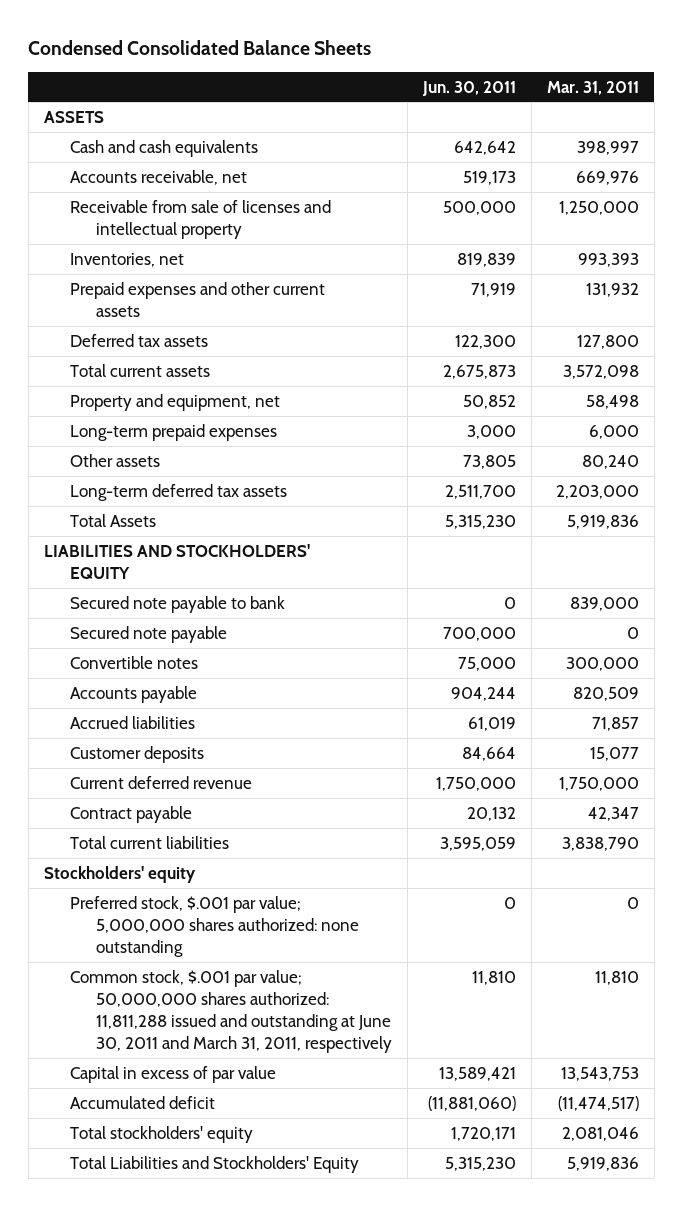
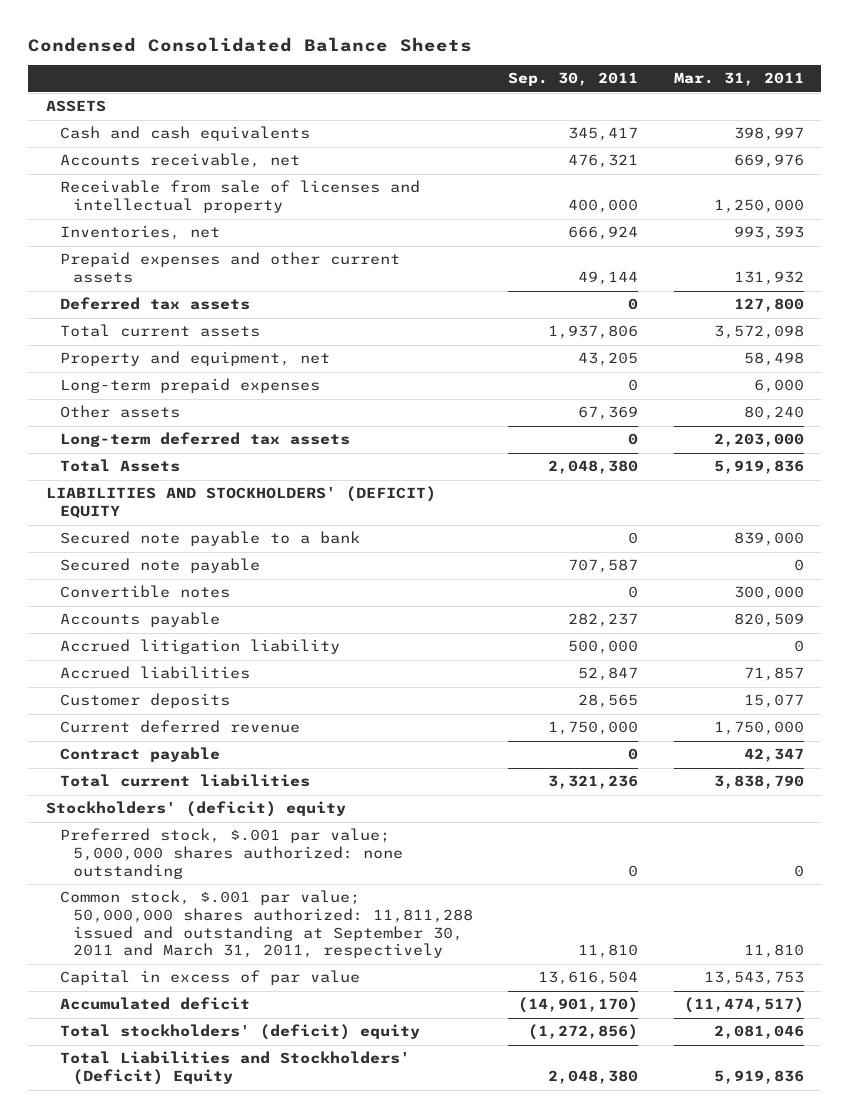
[421,80,516,96] Jun. 30, 2011 -> none
none -> [508,72,639,87] Sep. 30, 2011
[43,543,310,579] LIABILITIES AND STOCKHOLDERS' EQUITY -> [45,486,436,519] LIABILITIES AND STOCKHOLDERS' (DEFICIT) EQUITY
[69,595,285,613] Secured note payable to bank -> [59,531,360,547] Secured note payable to a bank
none -> [59,639,340,655] Accrued litigation liability
[43,865,196,883] Stockholders' equity -> [45,801,346,818] Stockholders' (deficit) equity
[69,969,392,1053] Common stock, $.001 par value; 50,000,000 shares authorized: 11,811,288 issued and outstanding at June 30, 2011 and March 31, 2011, respectively -> [59,890,474,959] Common stock, $.001 par value; 50,000,000 shares authorized: 11,811,288 issued and outstanding at September 30, 2011 and March 31, 2011, respectively
[69,1125,253,1143] Total stockholders' equity -> [59,1024,420,1041] Total stockholders' (deficit) equity
[69,1155,359,1173] Total Liabilities and Stockholders' Equity -> [59,1051,410,1086] Total Liabilities and Stockholders' (Deficit) Equity

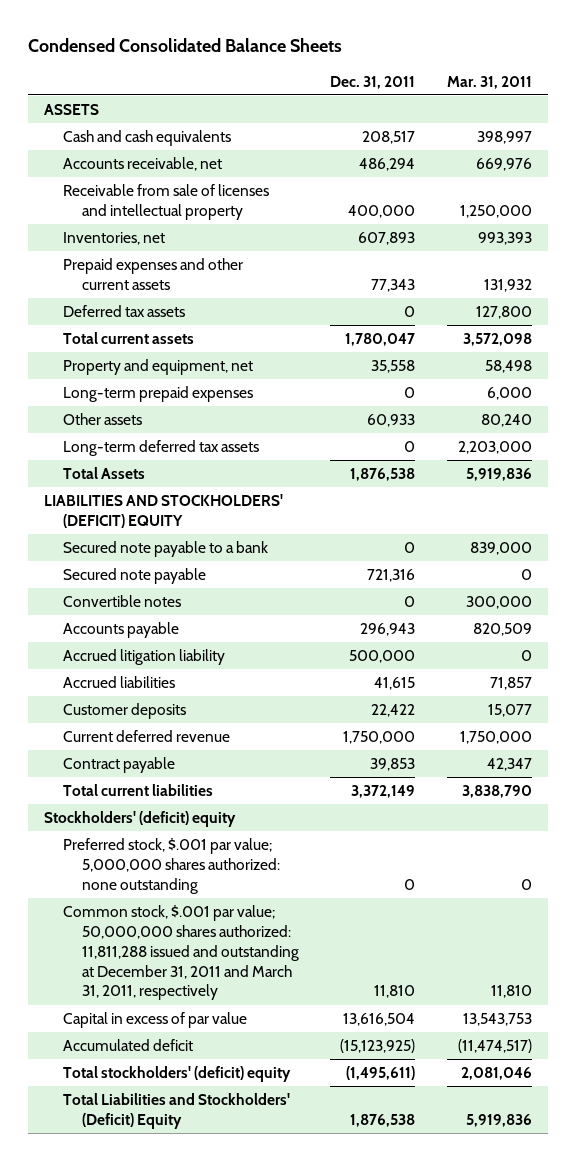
[508,72,639,87] Sep. 30, 2011 -> none
none -> [330,75,416,89] Dec. 31, 2011
[59,890,474,959] Common stock, $.001 par value; 50,000,000 shares authorized: 11,811,288 issued and outstanding at September 30, 2011 and March 31, 2011, respectively -> [62,905,299,1001] Common stock, $.001 par value; 50,000,000 shares authorized: 11,811,288 issued and outstanding at December 31, 2011 and March 31, 2011, respectively

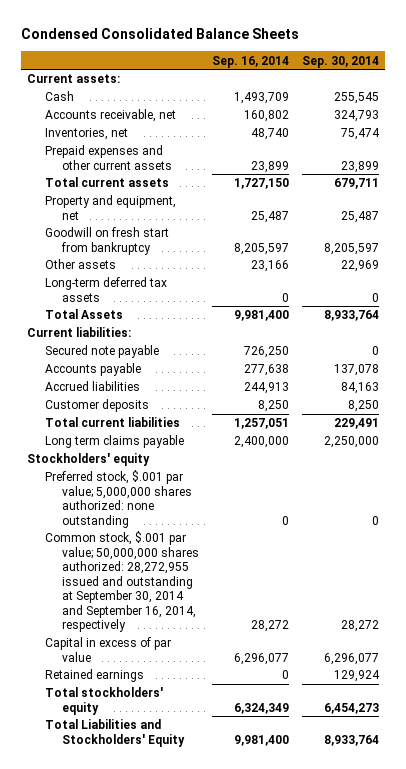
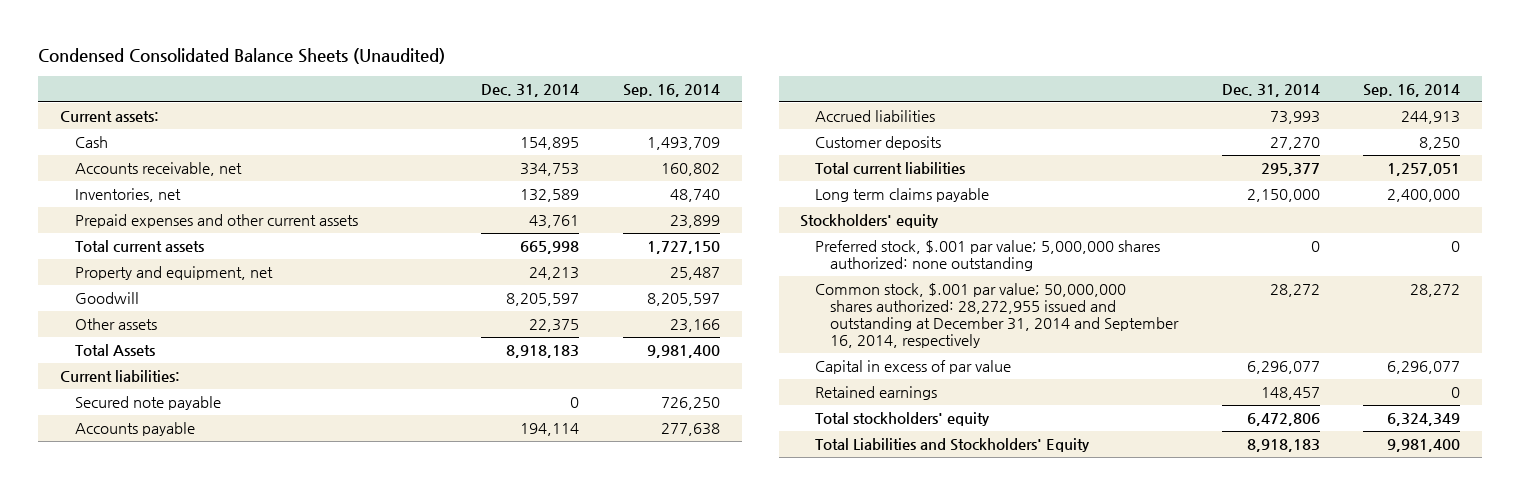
[20,28,299,40] Condensed Consolidated Balance Sheets -> [38,48,446,65] Condensed Consolidated Balance Sheets (Unaudited)
[301,55,379,68] Sep. 30, 2014 -> none
none -> [481,84,580,98] Dec. 31, 2014
[44,227,169,255] Goodwill on fresh start from bankruptcy -> [74,292,139,305] Goodwill
[44,277,167,302] Long-term deferred tax assets -> none
[44,531,200,633] Common stock, $.001 par value; 50,000,000 shares authorized: 28,272,955 issued and outstanding at September 30, 2014 and September 16, 2014, respectively -> [815,283,1180,349] Common stock, $.001 par value; 50,000,000 shares authorized: 28,272,955 issued and outstanding at December 31, 2014 and September 16, 2014, respectively

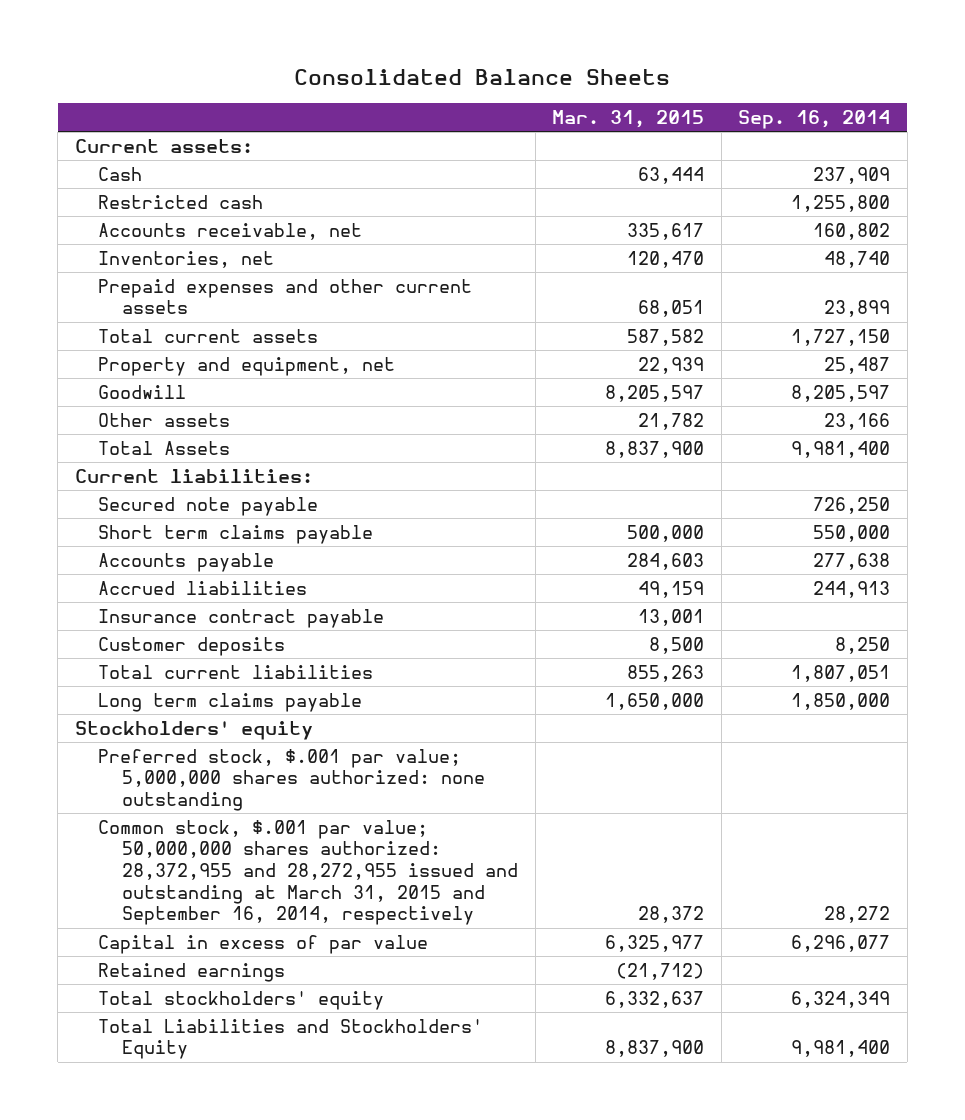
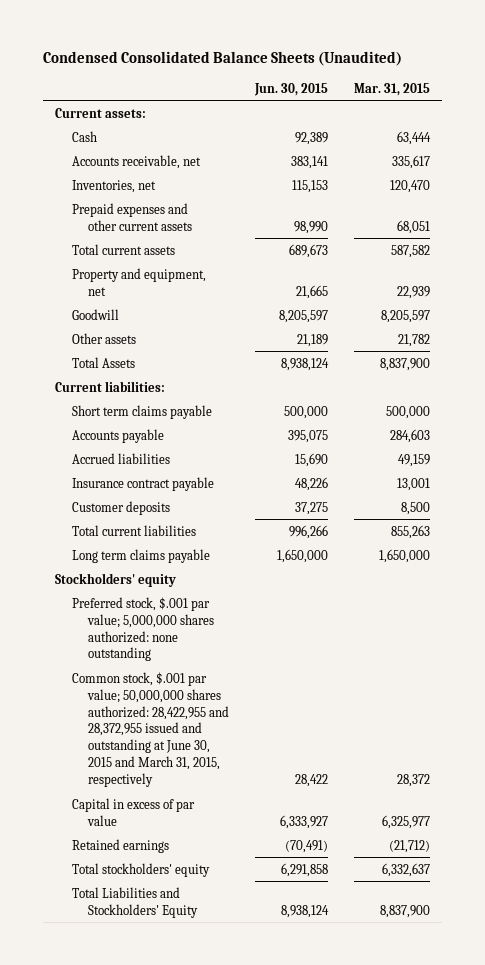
[294,69,671,86] Consolidated Balance Sheets -> [42,50,402,66] Condensed Consolidated Balance Sheets (Unaudited)
[738,109,891,129] Sep. 16, 2014 -> none
none -> [253,82,328,96] Jun. 30, 2015
[98,194,264,209] Restricted cash -> none
[98,496,319,516] Secured note payable -> none
[98,819,518,926] Common stock, $.001 par value; 50,000,000 shares authorized: 28,372,955 and 28,272,955 issued and outstanding at March 31, 2015 and September 16, 2014, respectively -> [71,671,229,788] Common stock, $.001 par value; 50,000,000 shares authorized: 28,422,955 and 28,372,955 issued and outstanding at June 30, 2015 and March 31, 2015, respectively

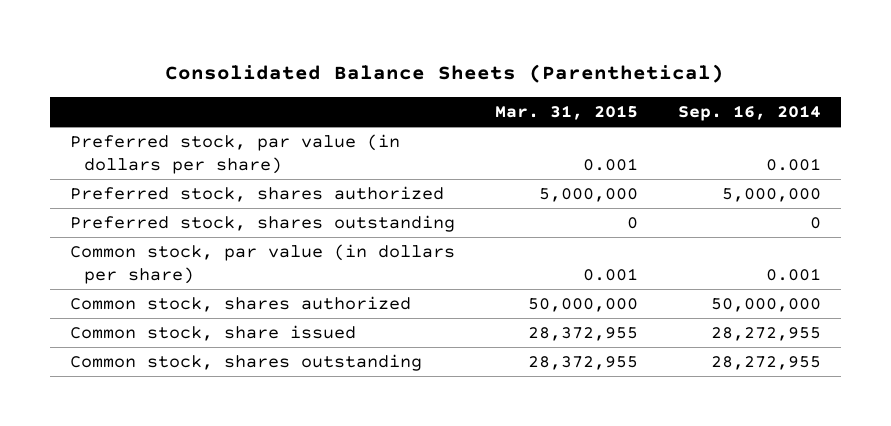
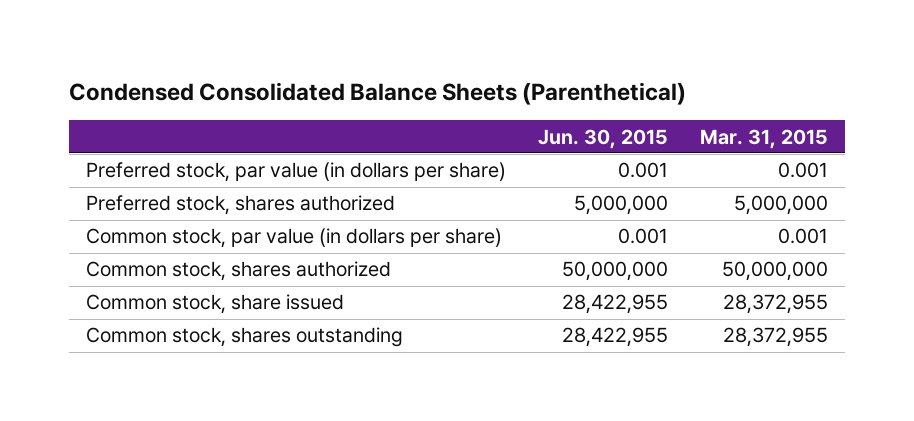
[165,63,725,83] Consolidated Balance Sheets (Parenthetical) -> [69,82,687,106] Condensed Consolidated Balance Sheets (Parenthetical)
[677,105,821,122] Sep. 16, 2014 -> none
none -> [537,128,668,149] Jun. 30, 2015
[70,215,456,233] Preferred stock, shares outstanding -> none

